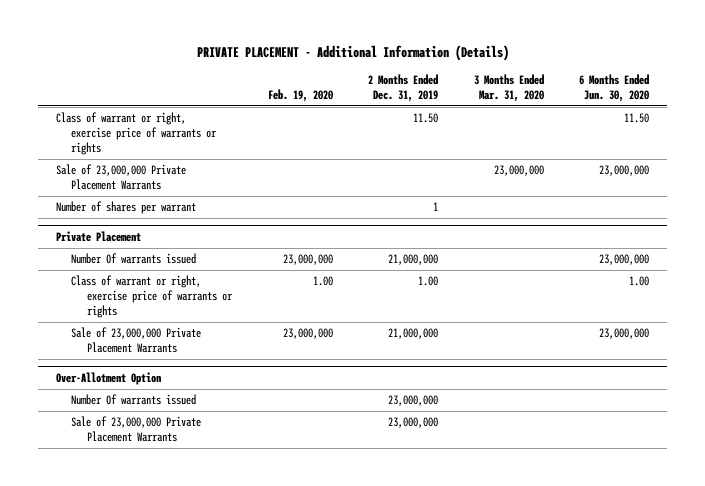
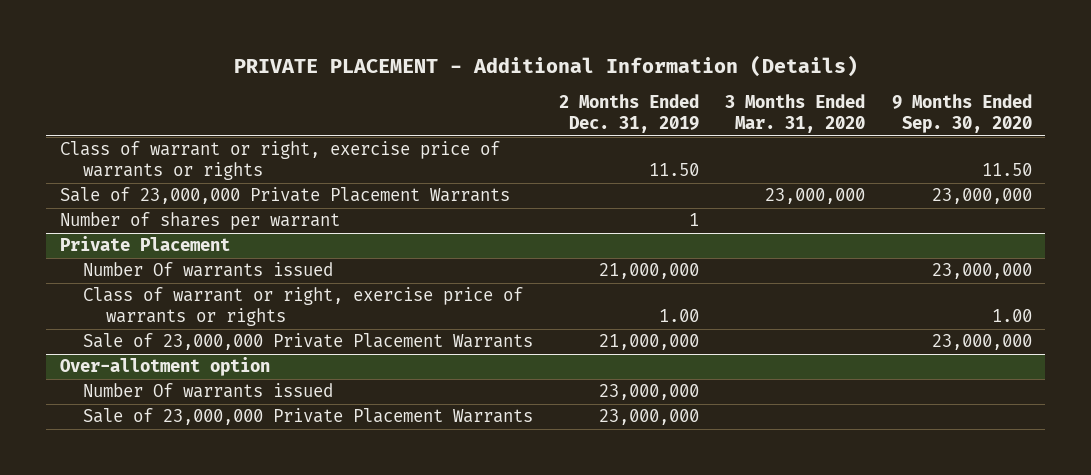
[267,88,333,102] Feb. 19, 2020 -> none
[579,73,650,102] 6 Months Ended Jun. 30, 2020 -> none
none -> [891,94,1032,134] 9 Months Ended Sep. 30, 2020
[55,371,161,385] Over-Allotment Option -> [59,357,270,377] Over-allotment option

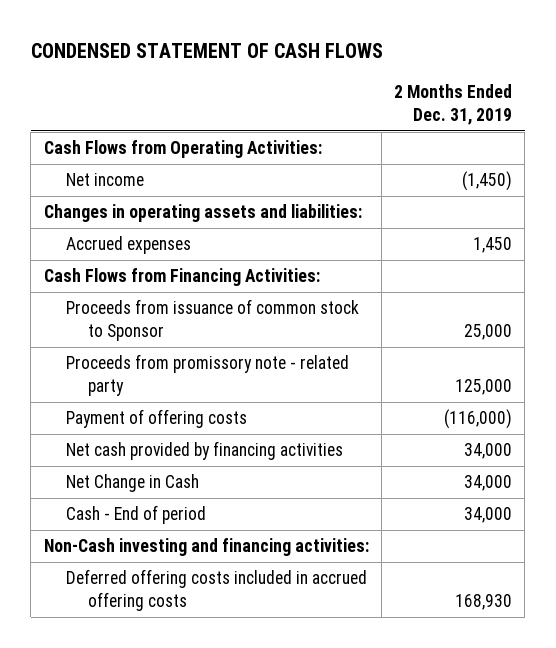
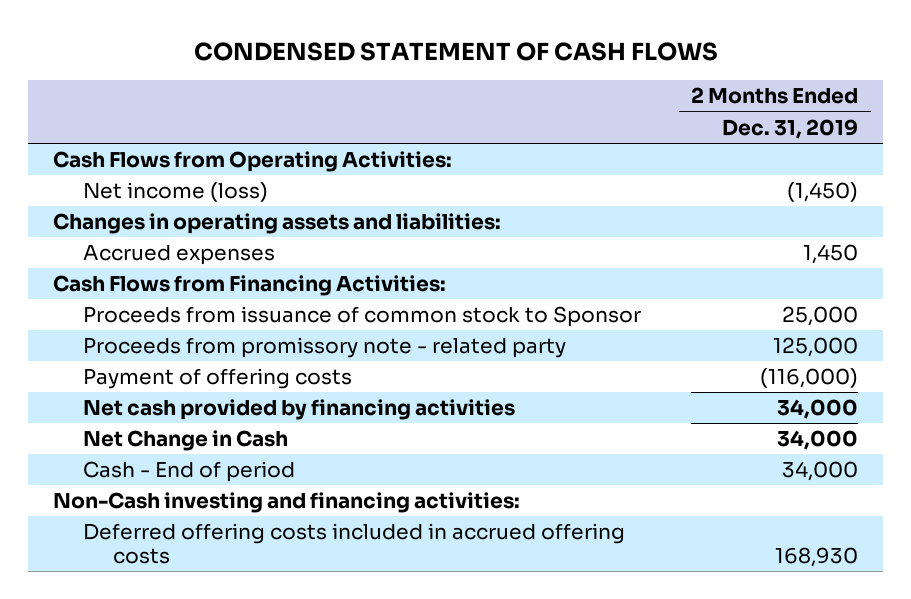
[65,173,144,187] Net income -> [83,182,269,203] Net income (loss)

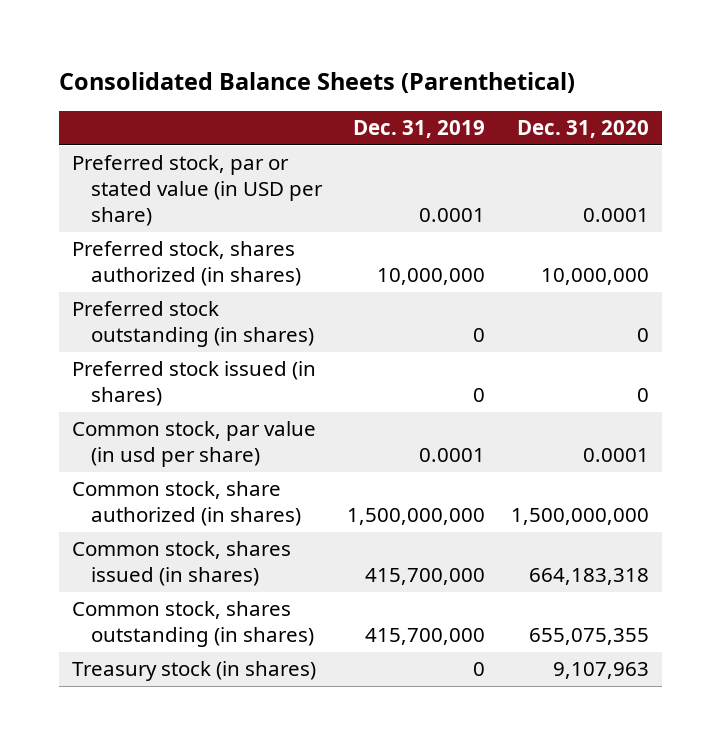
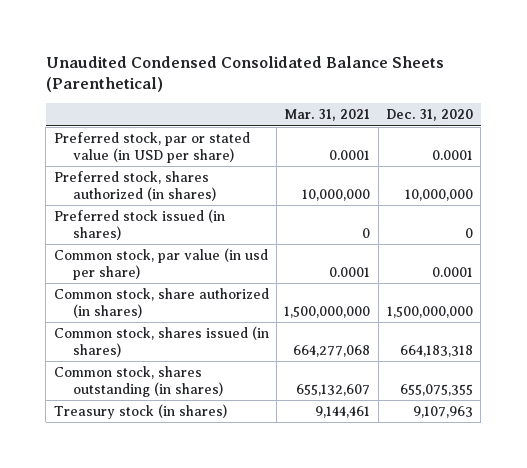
[58,72,575,94] Consolidated Balance Sheets (Parenthetical) -> [45,55,444,93] Unaudited Condensed Consolidated Balance Sheets (Parenthetical)
[353,120,486,139] Dec. 31, 2019 -> none
none -> [284,109,371,122] Mar. 31, 2021
[71,301,314,348] Preferred stock outstanding (in shares) -> none

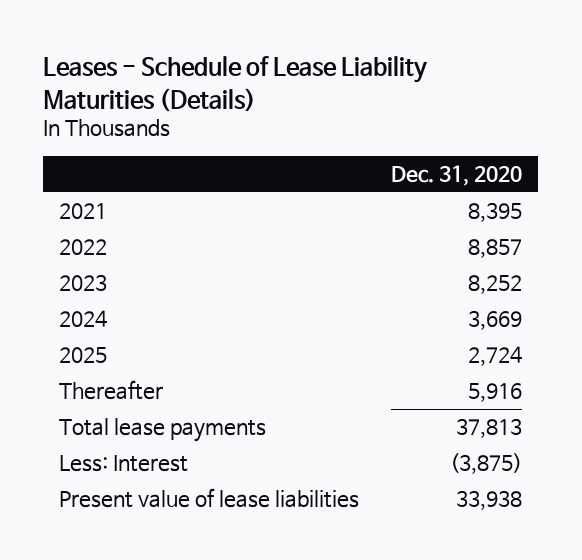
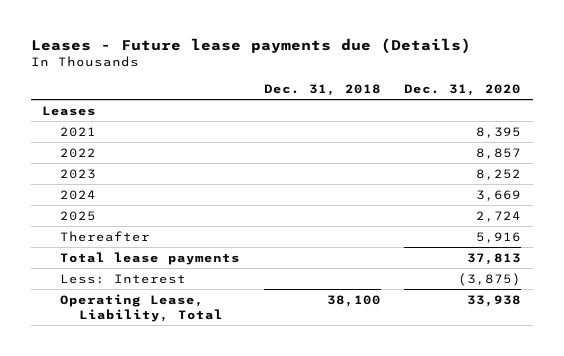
[43,56,428,112] Leases - Schedule of Lease Liability Maturities (Details) -> [30,37,471,54] Leases - Future lease payments due (Details)
none -> [263,84,381,97] Dec. 31, 2018
none -> [42,105,97,116] Leases
[59,488,360,509] Present value of lease liabilities -> [60,293,223,322] Operating Lease, Liability, Total

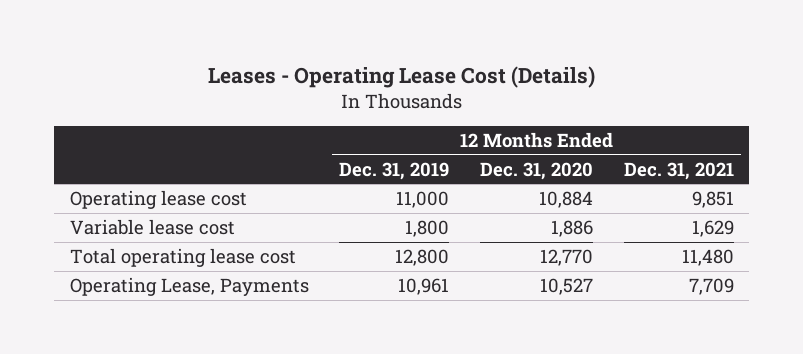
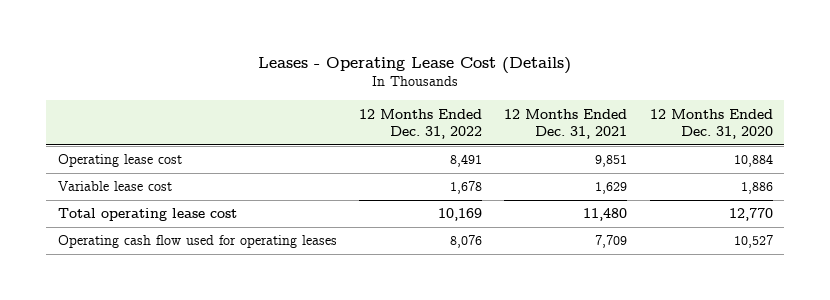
[339,161,450,180] Dec. 31, 2019 -> none
none -> [358,108,482,139] 12 Months Ended Dec. 31, 2022
[69,276,309,296] Operating Lease, Payments -> [57,235,337,249] Operating cash flow used for operating leases

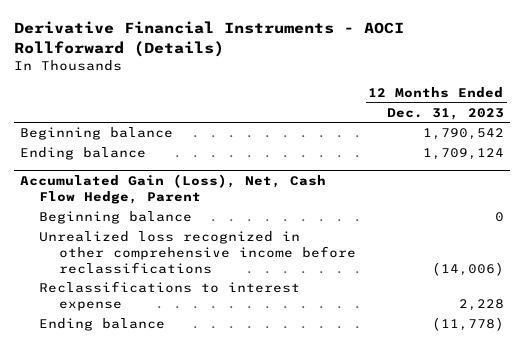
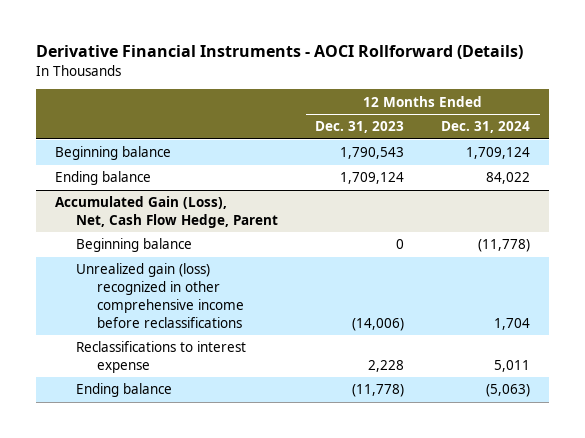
none -> [441,121,531,134] Dec. 31, 2024
[422,128,504,141] 1,790,542 -> [340,147,405,160] 1,790,543
[39,231,356,275] Unrealized loss recognized in other comprehensive income before reclassifications -> [75,263,245,328] Unrealized gain (loss) recognized in other comprehensive income before reclassifications

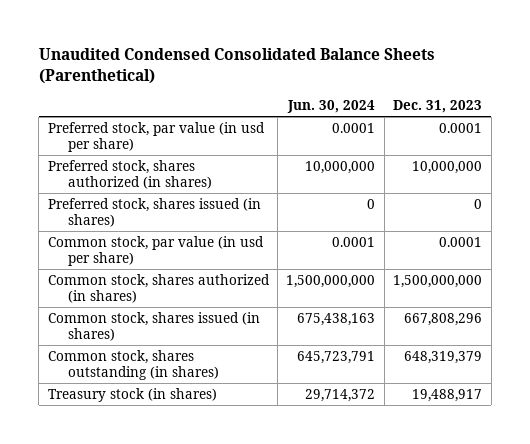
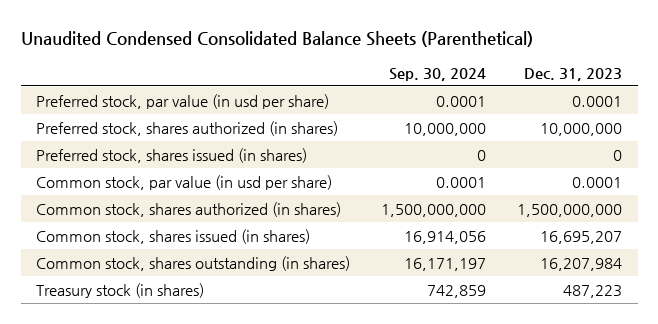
[287,99,376,113] Jun. 30, 2024 -> none
none -> [389,67,487,81] Sep. 30, 2024
[404,312,483,326] 667,808,296 -> [540,230,623,244] 16,695,207
[404,350,483,364] 648,319,379 -> [540,257,623,271] 16,207,984
[412,388,483,402] 19,488,917 -> [563,284,623,298] 487,223

